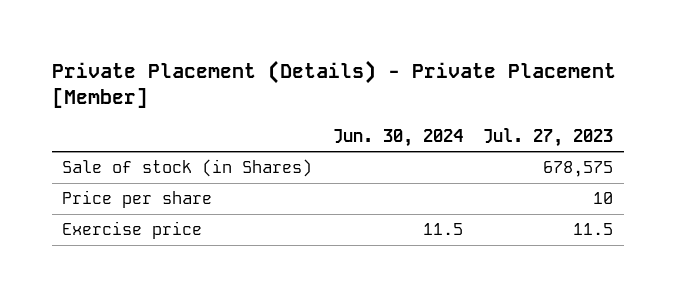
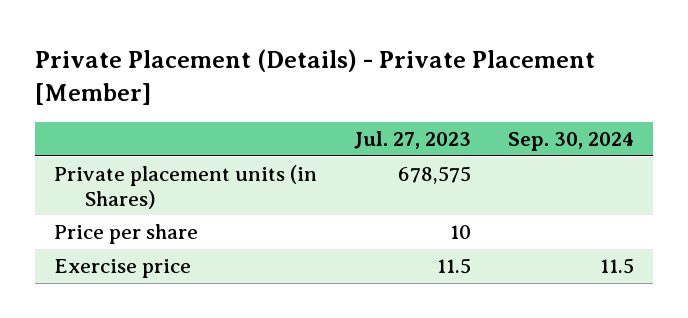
[332,129,463,148] Jun. 30, 2024 -> none
none -> [508,132,635,152] Sep. 30, 2024
[62,159,313,178] Sale of stock (in Shares) -> [53,165,317,209] Private placement units (in Shares)

